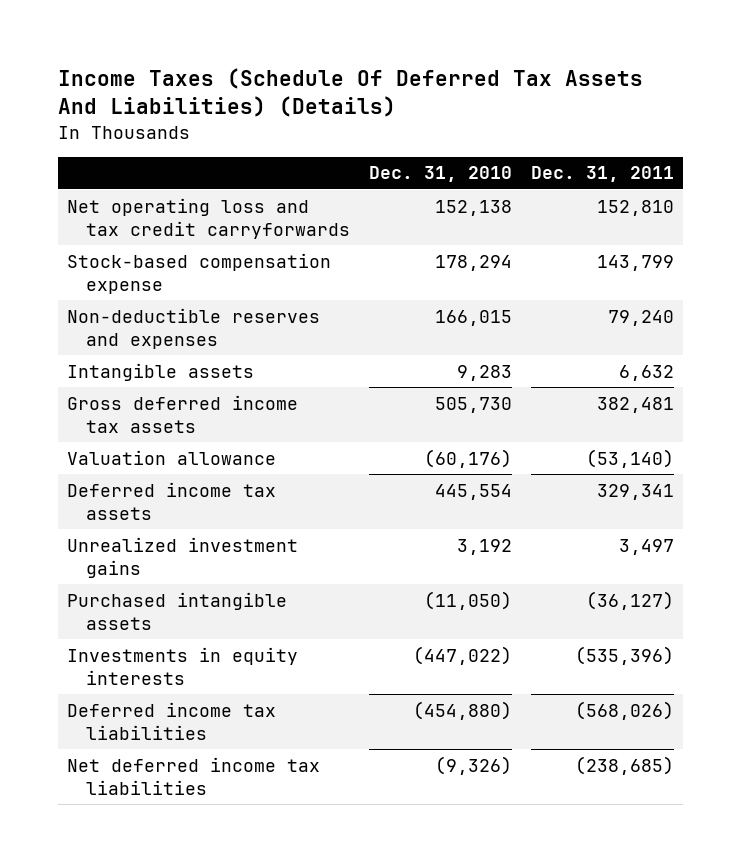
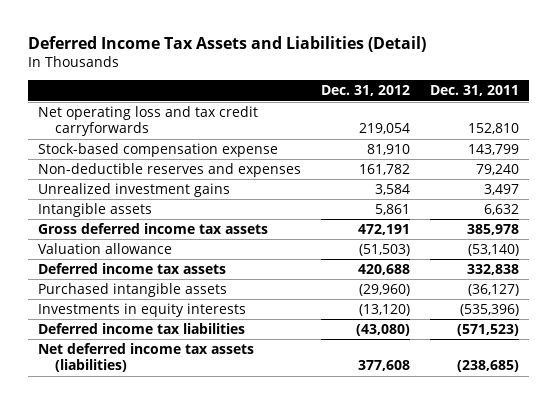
[57,67,643,118] Income Taxes (Schedule Of Deferred Tax Assets And Liabilities) (Details) -> [27,35,426,52] Deferred Income Tax Assets and Liabilities (Detail)
[369,166,513,183] Dec. 31, 2010 -> none
none -> [320,85,410,97] Dec. 31, 2012
[67,536,299,578] Unrealized investment gains -> [37,183,230,198] Unrealized investment gains
[596,396,674,413] 382,481 -> [466,224,519,236] 385,978
[596,483,674,500] 329,341 -> [466,264,519,276] 332,838
[574,700,674,720] (568,026) -> [456,324,519,337] (571,523)
[67,756,321,795] Net deferred income tax liabilities -> [37,343,254,373] Net deferred income tax assets (liabilities)

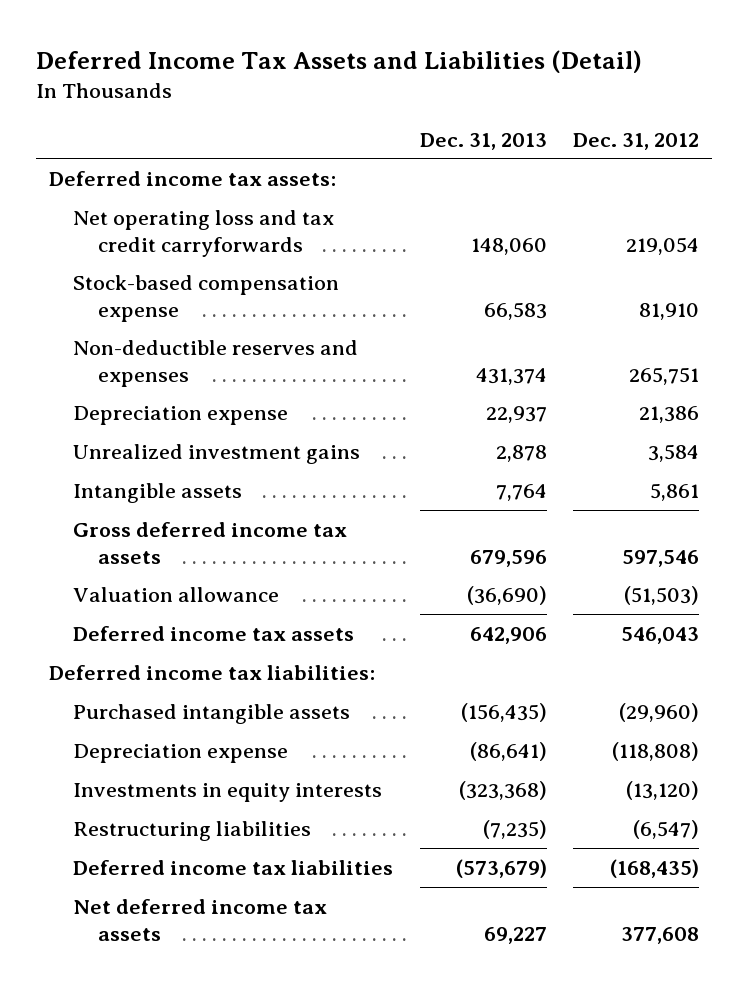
[429,85,519,97] Dec. 31, 2011 -> none
none -> [419,132,547,150] Dec. 31, 2013
none -> [48,170,336,186] Deferred income tax assets:
[358,164,410,176] 161,782 -> [628,366,699,385] 265,751
none -> [73,405,289,425] Depreciation expense
[357,224,410,236] 472,191 -> [621,549,699,567] 597,546
[357,264,410,276] 420,688 -> [620,626,699,644] 546,043
none -> [48,664,375,680] Deferred income tax liabilities:
none -> [73,743,289,763] Depreciation expense
none -> [73,820,312,841] Restructuring liabilities
[355,324,410,337] (43,080) -> [609,858,699,878] (168,435)
[37,343,254,373] Net deferred income tax assets (liabilities) -> [73,898,328,941] Net deferred income tax assets

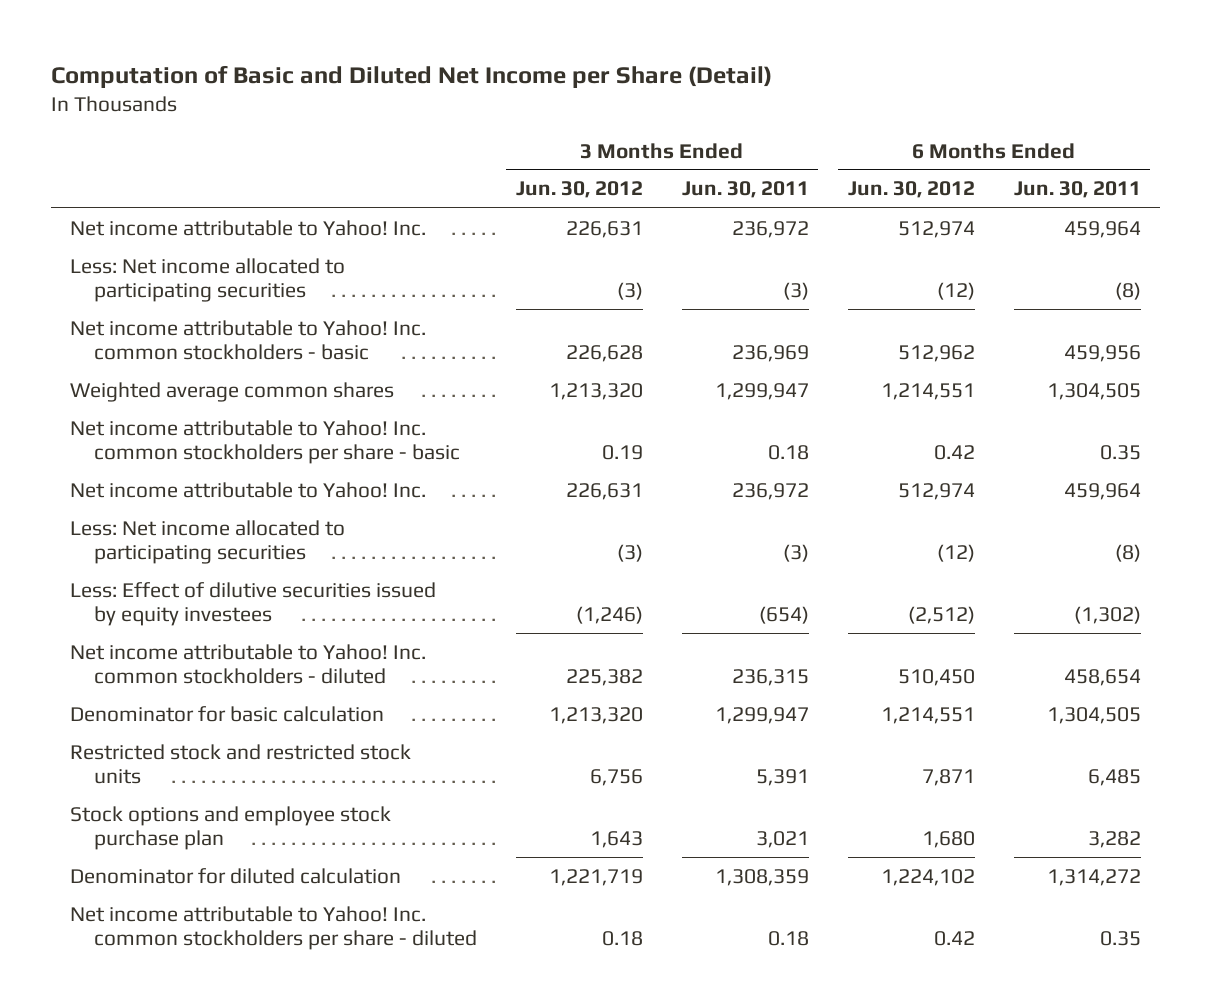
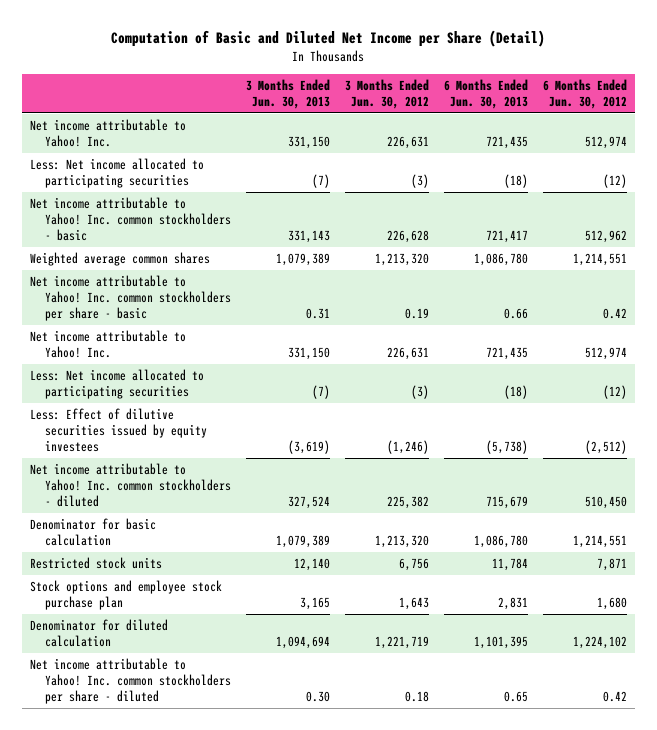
[681,181,809,199] Jun. 30, 2011 -> none
[1013,181,1141,199] Jun. 30, 2011 -> none
none -> [246,79,331,109] 3 Months Ended Jun. 30, 2013
none -> [444,79,529,109] 6 Months Ended Jun. 30, 2013
[70,743,412,784] Restricted stock and restricted stock units -> [29,557,162,570] Restricted stock units

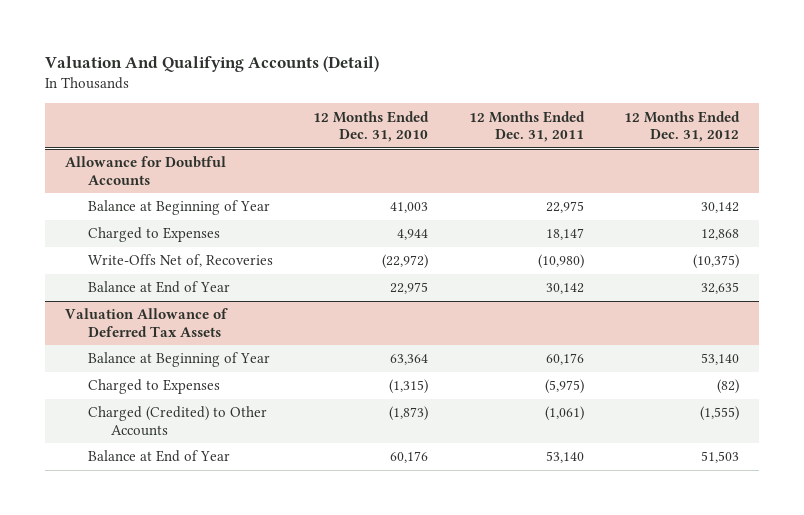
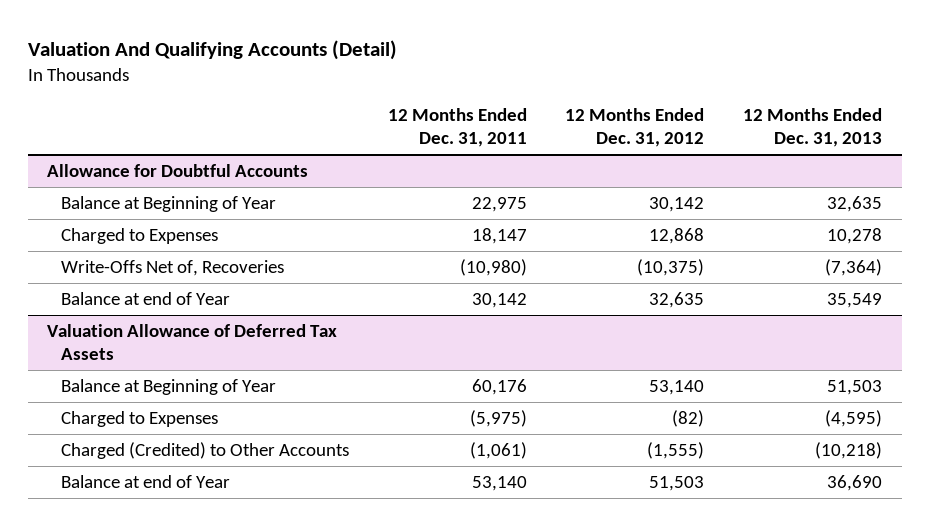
[313,110,430,143] 12 Months Ended Dec. 31, 2010 -> none
none -> [743,108,883,147] 12 Months Ended Dec. 31, 2013
[88,281,231,294] Balance at End of Year -> [61,292,231,306] Balance at end of Year
[88,450,231,463] Balance at End of Year -> [61,475,231,489] Balance at end of Year

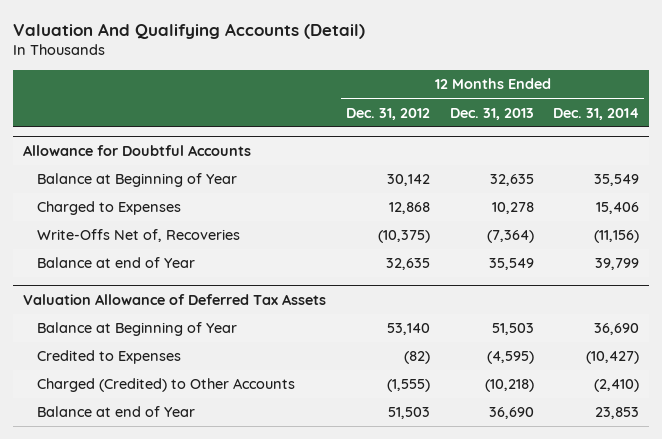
[387,108,527,147] 12 Months Ended Dec. 31, 2011 -> none
none -> [553,107,640,120] Dec. 31, 2014
[61,411,219,428] Charged to Expenses -> [36,350,181,365] Credited to Expenses

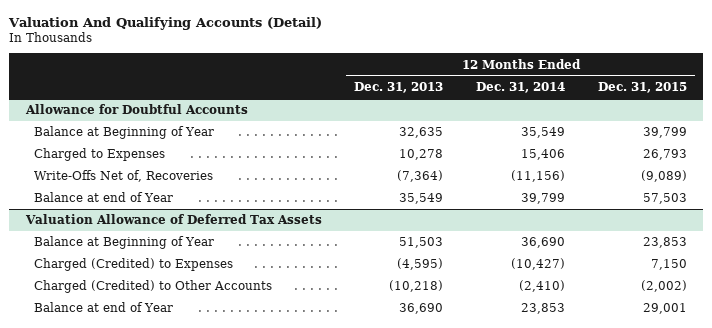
[345,107,430,120] Dec. 31, 2012 -> none
none -> [597,82,687,94] Dec. 31, 2015
[36,350,181,365] Credited to Expenses -> [33,258,233,272] Charged (Credited) to Expenses

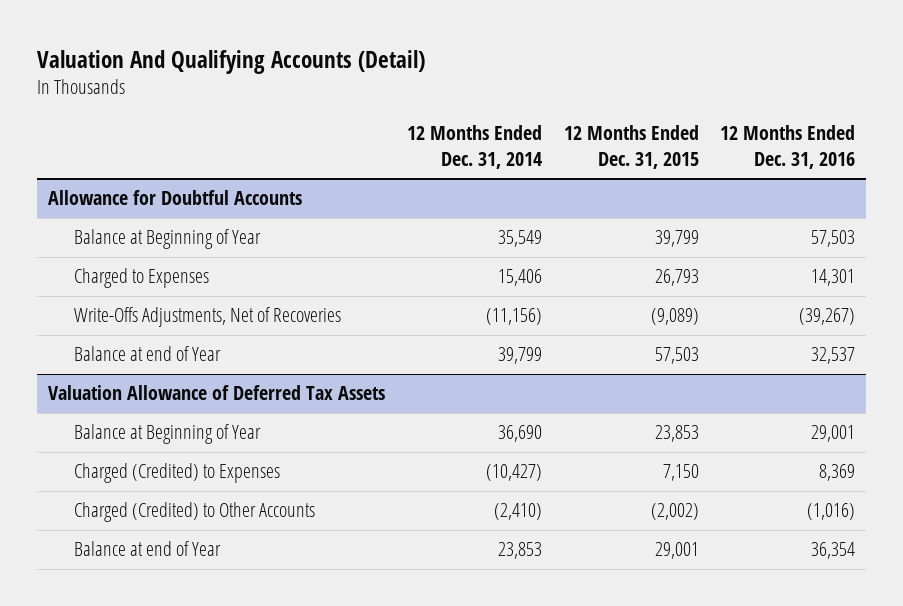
[354,82,444,94] Dec. 31, 2013 -> none
none -> [720,125,856,169] 12 Months Ended Dec. 31, 2016
[33,170,213,183] Write-Offs Net of, Recoveries -> [73,307,341,328] Write-Offs Adjustments, Net of Recoveries

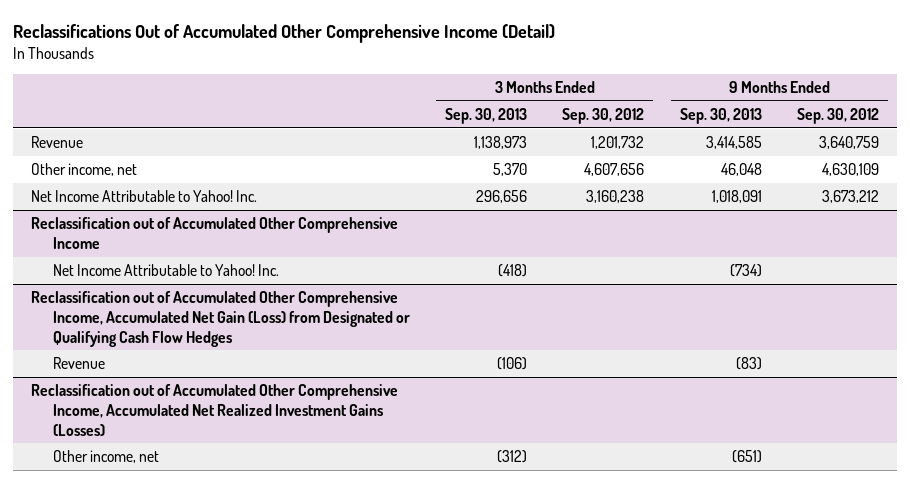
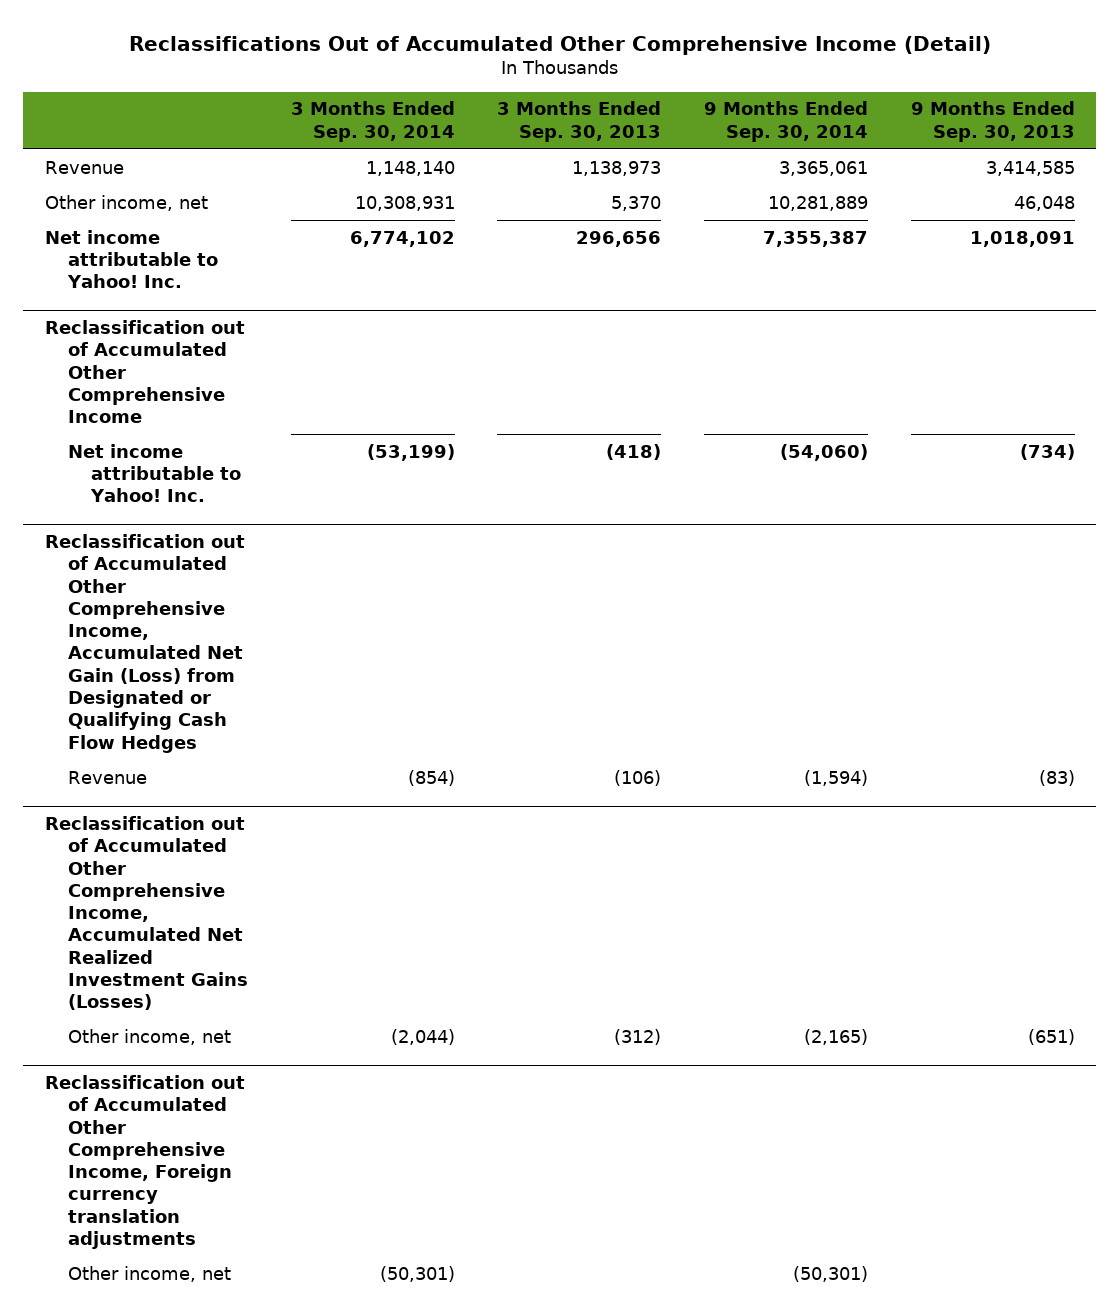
[562,107,645,124] Sep. 30, 2012 -> none
[797,107,880,124] Sep. 30, 2012 -> none
none -> [290,101,455,142] 3 Months Ended Sep. 30, 2014
none -> [703,101,868,142] 9 Months Ended Sep. 30, 2014
[31,190,258,203] Net Income Attributable to Yahoo! Inc. -> [44,229,218,289] Net income attributable to Yahoo! Inc.
[52,264,279,277] Net Income Attributable to Yahoo! Inc. -> [67,443,242,503] Net income attributable to Yahoo! Inc.
none -> [44,1074,245,1250] Reclassification out of Accumulated Other Comprehensive Income, Foreign currency translation adjustments
none -> [67,1265,231,1282] Other income, net

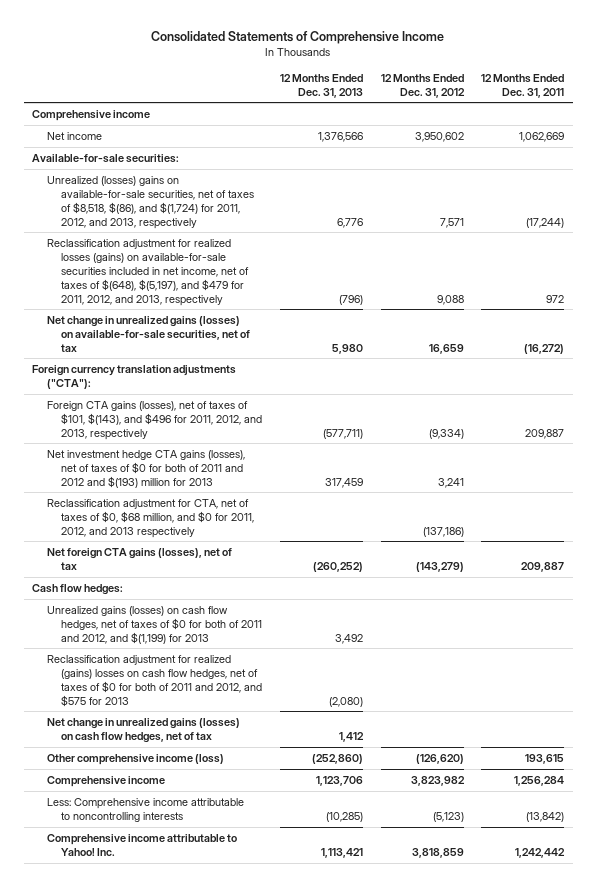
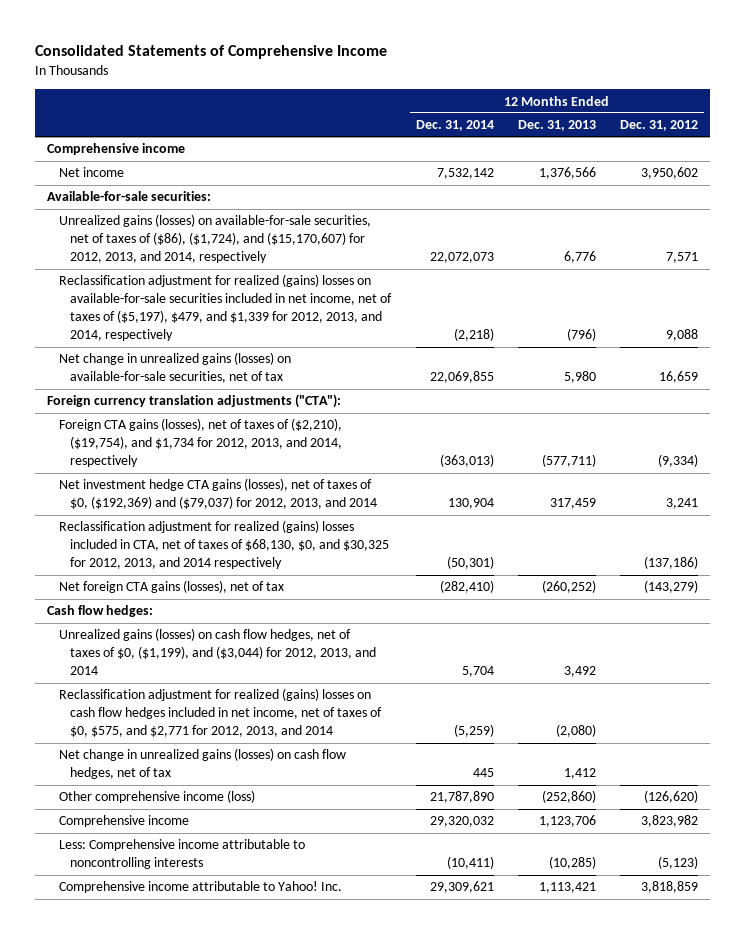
[481,73,565,98] 12 Months Ended Dec. 31, 2011 -> none
none -> [415,120,494,132] Dec. 31, 2014
[46,175,255,229] Unrealized (losses) gains on available-for-sale securities, net of taxes of $8,518, $(86), and $(1,724) for 2011, 2012, and 2013, respectively -> [58,214,371,264] Unrealized gains (losses) on available-for-sale securities, net of taxes of ($86), ($1,724), and ($15,170,607) for 2012, 2013, and 2014, respectively
[46,238,250,306] Reclassification adjustment for realized losses (gains) on available-for-sale securities included in net income, net of taxes of $(648), $(5,197), and $479 for 2011, 2012, and 2013, respectively -> [58,274,393,342] Reclassification adjustment for realized (gains) losses on available-for-sale securities included in net income, net of taxes of ($5,197), $479, and $1,339 for 2012, 2013, and 2014, respectively
[46,400,263,440] Foreign CTA gains (losses), net of taxes of $101, $(143), and $496 for 2011, 2012, and 2013, respectively -> [58,418,343,468] Foreign CTA gains (losses), net of taxes of ($2,210), ($19,754), and $1,734 for 2012, 2013, and 2014, respectively
[46,449,245,488] Net investment hedge CTA gains (losses), net of taxes of $0 for both of 2011 and 2012 and $(193) million for 2013 -> [58,478,378,510] Net investment hedge CTA gains (losses), net of taxes of $0, ($192,369) and ($79,037) for 2012, 2013, and 2014
[46,498,255,538] Reclassification adjustment for CTA, net of taxes of $0, $68 million, and $0 for 2011, 2012, and 2013 respectively -> [58,520,390,570] Reclassification adjustment for realized (gains) losses included in CTA, net of taxes of $68,130, $0, and $30,325 for 2012, 2013, and 2014 respectively
[46,605,263,644] Unrealized gains (losses) on cash flow hedges, net of taxes of $0 for both of 2011 and 2012, and $(1,199) for 2013 -> [58,628,377,676] Unrealized gains (losses) on cash flow hedges, net of taxes of $0, ($1,199), and ($3,044) for 2012, 2013, and 2014
[46,654,263,707] Reclassification adjustment for realized (gains) losses on cash flow hedges, net of taxes of $0 for both of 2011 and 2012, and $575 for 2013 -> [58,688,383,738] Reclassification adjustment for realized (gains) losses on cash flow hedges included in net income, net of taxes of $0, $575, and $2,771 for 2012, 2013, and 2014

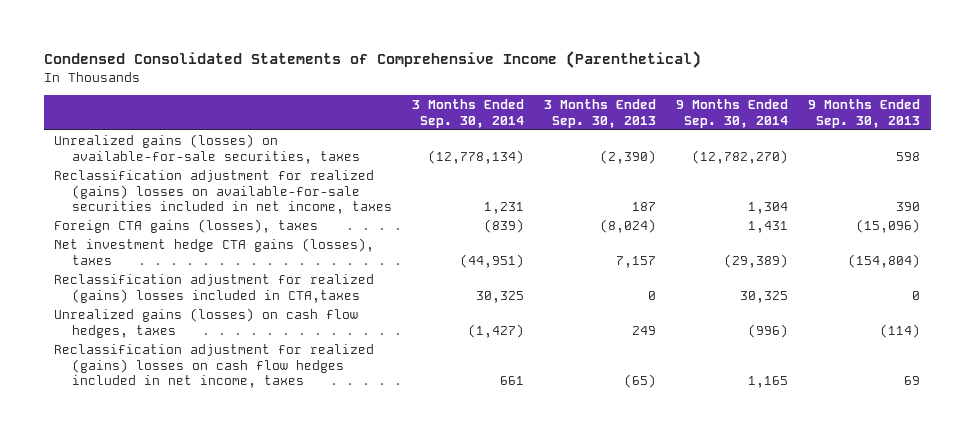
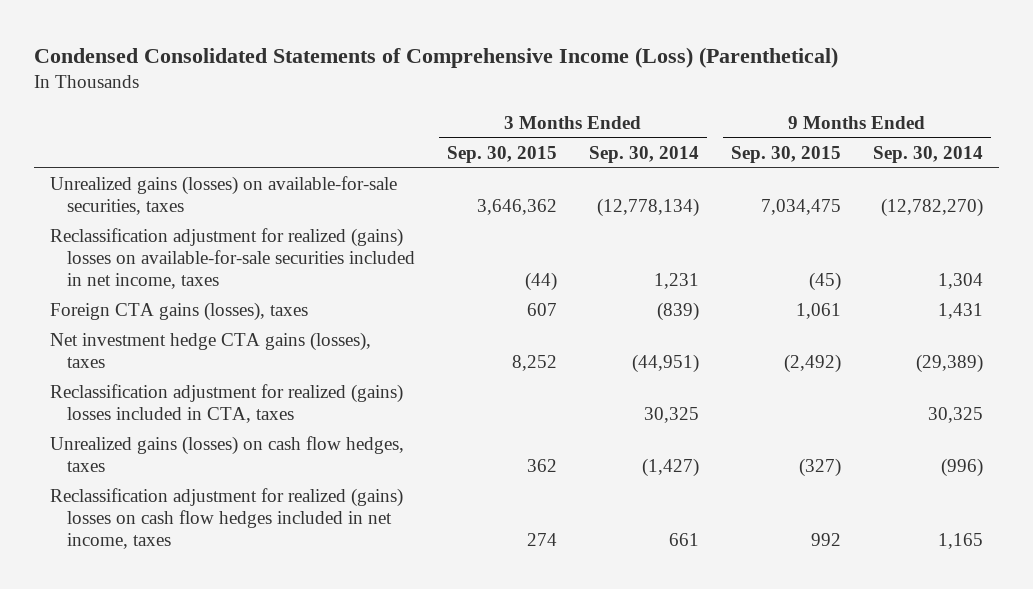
[43,51,701,69] Condensed Consolidated Statements of Comprehensive Income (Parenthetical) -> [33,46,838,68] Condensed Consolidated Statements of Comprehensive Income (Loss) (Parenthetical)
[544,99,657,128] 3 Months Ended Sep. 30, 2013 -> none
[808,99,921,128] 9 Months Ended Sep. 30, 2013 -> none
none -> [446,145,557,163] Sep. 30, 2015
none -> [730,145,841,163] Sep. 30, 2015
[53,274,374,303] Reclassification adjustment for realized (gains) losses included in CTA,taxes -> [49,384,403,424] Reclassification adjustment for realized (gains) losses included in CTA, taxes

